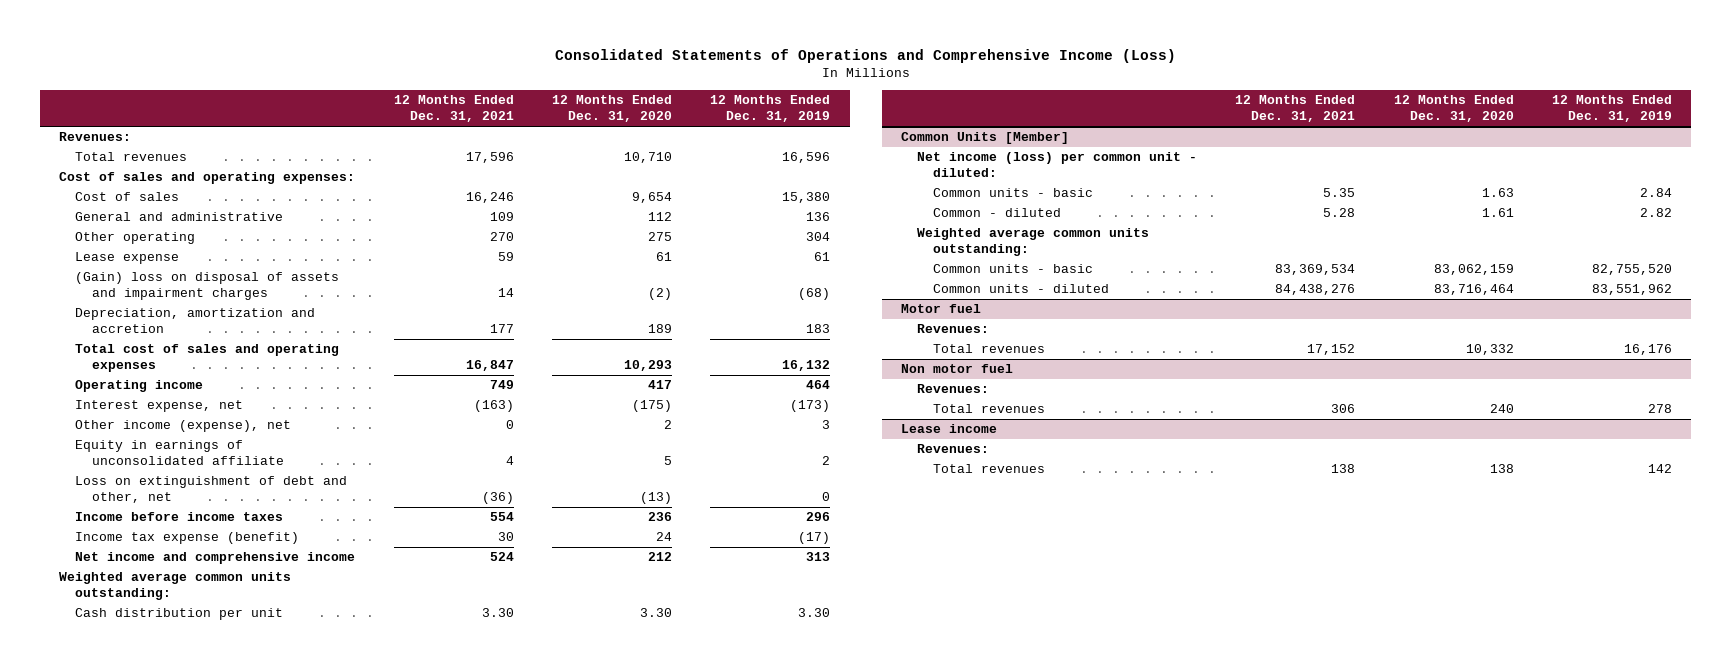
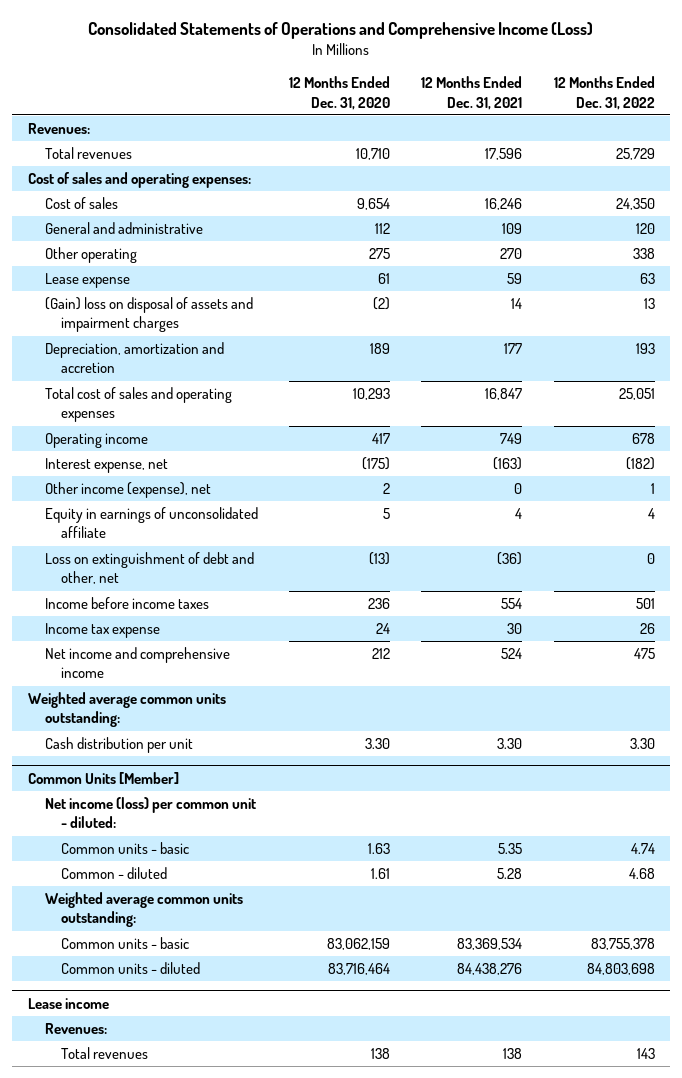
[710,95,831,123] 12 Months Ended Dec. 31, 2019 -> none
none -> [553,76,655,110] 12 Months Ended Dec. 31, 2022
[75,532,300,545] Income tax expense (benefit) -> [44,623,160,639] Income tax expense
[900,304,981,314] Motor fuel -> none
[917,324,990,334] Revenues: -> none
[933,344,1046,354] Total revenues -> none
[900,364,1013,374] Non motor fuel -> none
[917,384,990,394] Revenues: -> none
[933,404,1046,414] Total revenues -> none

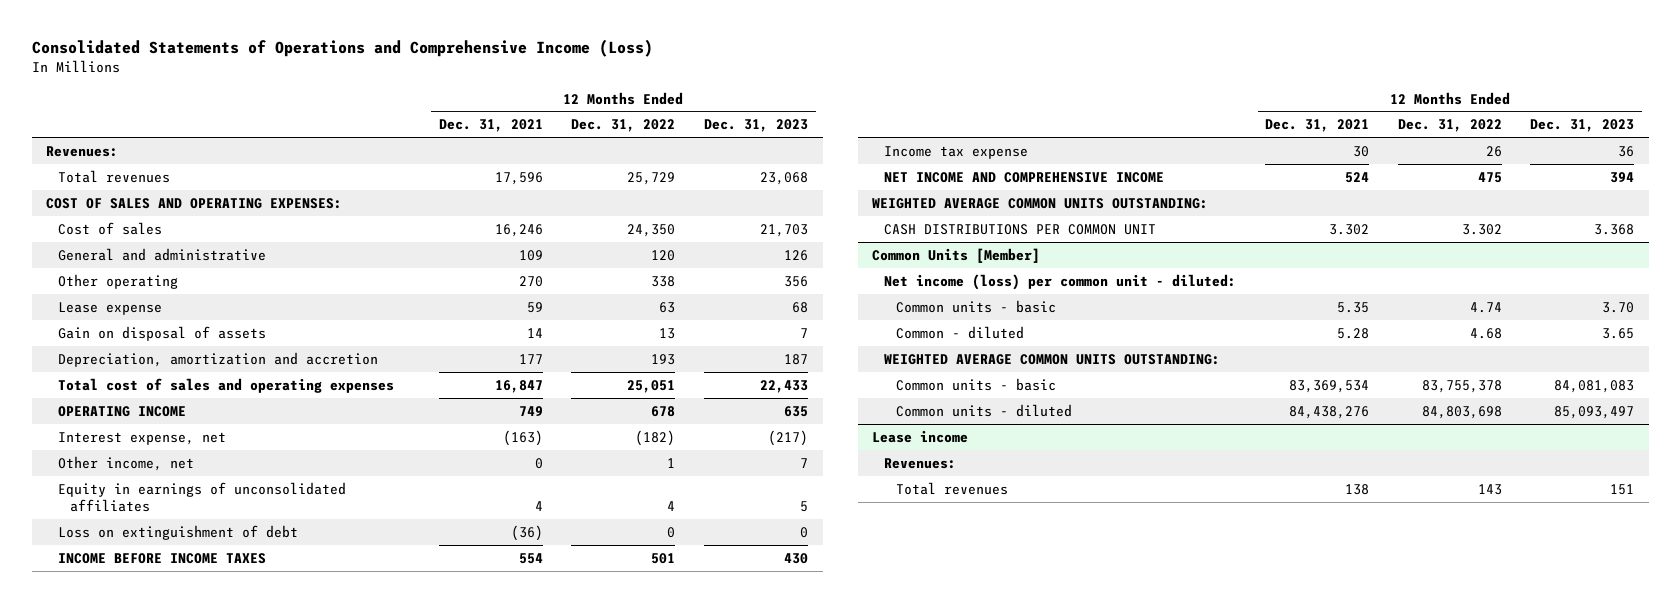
[288,76,390,110] 12 Months Ended Dec. 31, 2020 -> none
none -> [704,119,809,133] Dec. 31, 2023
[27,172,251,189] Cost of sales and operating expenses: -> [45,197,342,209] COST OF SALES AND OPERATING EXPENSES:
[44,297,253,333] (Gain) loss on disposal of assets and impairment charges -> [57,325,266,341] Gain on disposal of assets
[44,433,148,449] Operating income -> [57,405,186,417] OPERATING INCOME
[44,482,211,499] Other income (expense), net -> [57,455,194,471] Other income, net
[44,507,258,539] Equity in earnings of unconsolidated affiliate -> [57,481,346,513] Equity in earnings of unconsolidated affiliates
[44,552,254,585] Loss on extinguishment of debt and other, net -> [57,524,298,540] Loss on extinguishment of debt
[44,597,209,610] Income before income taxes -> [57,552,266,564] INCOME BEFORE INCOME TAXES
[44,647,230,679] Net income and comprehensive income -> [883,171,1164,183] NET INCOME AND COMPREHENSIVE INCOME
[27,692,226,728] Weighted average common units outstanding: -> [872,197,1209,209] WEIGHTED AVERAGE COMMON UNITS OUTSTANDING:
[44,737,193,754] Cash distribution per unit -> [883,223,1156,235] CASH DISTRIBUTIONS PER COMMON UNIT
[497,738,523,750] 3.30 -> [1328,223,1369,235] 3.302
[629,738,655,750] 3.30 -> [1461,223,1502,235] 3.302
[44,892,243,928] Weighted average common units outstanding: -> [883,353,1220,365] WEIGHTED AVERAGE COMMON UNITS OUTSTANDING:

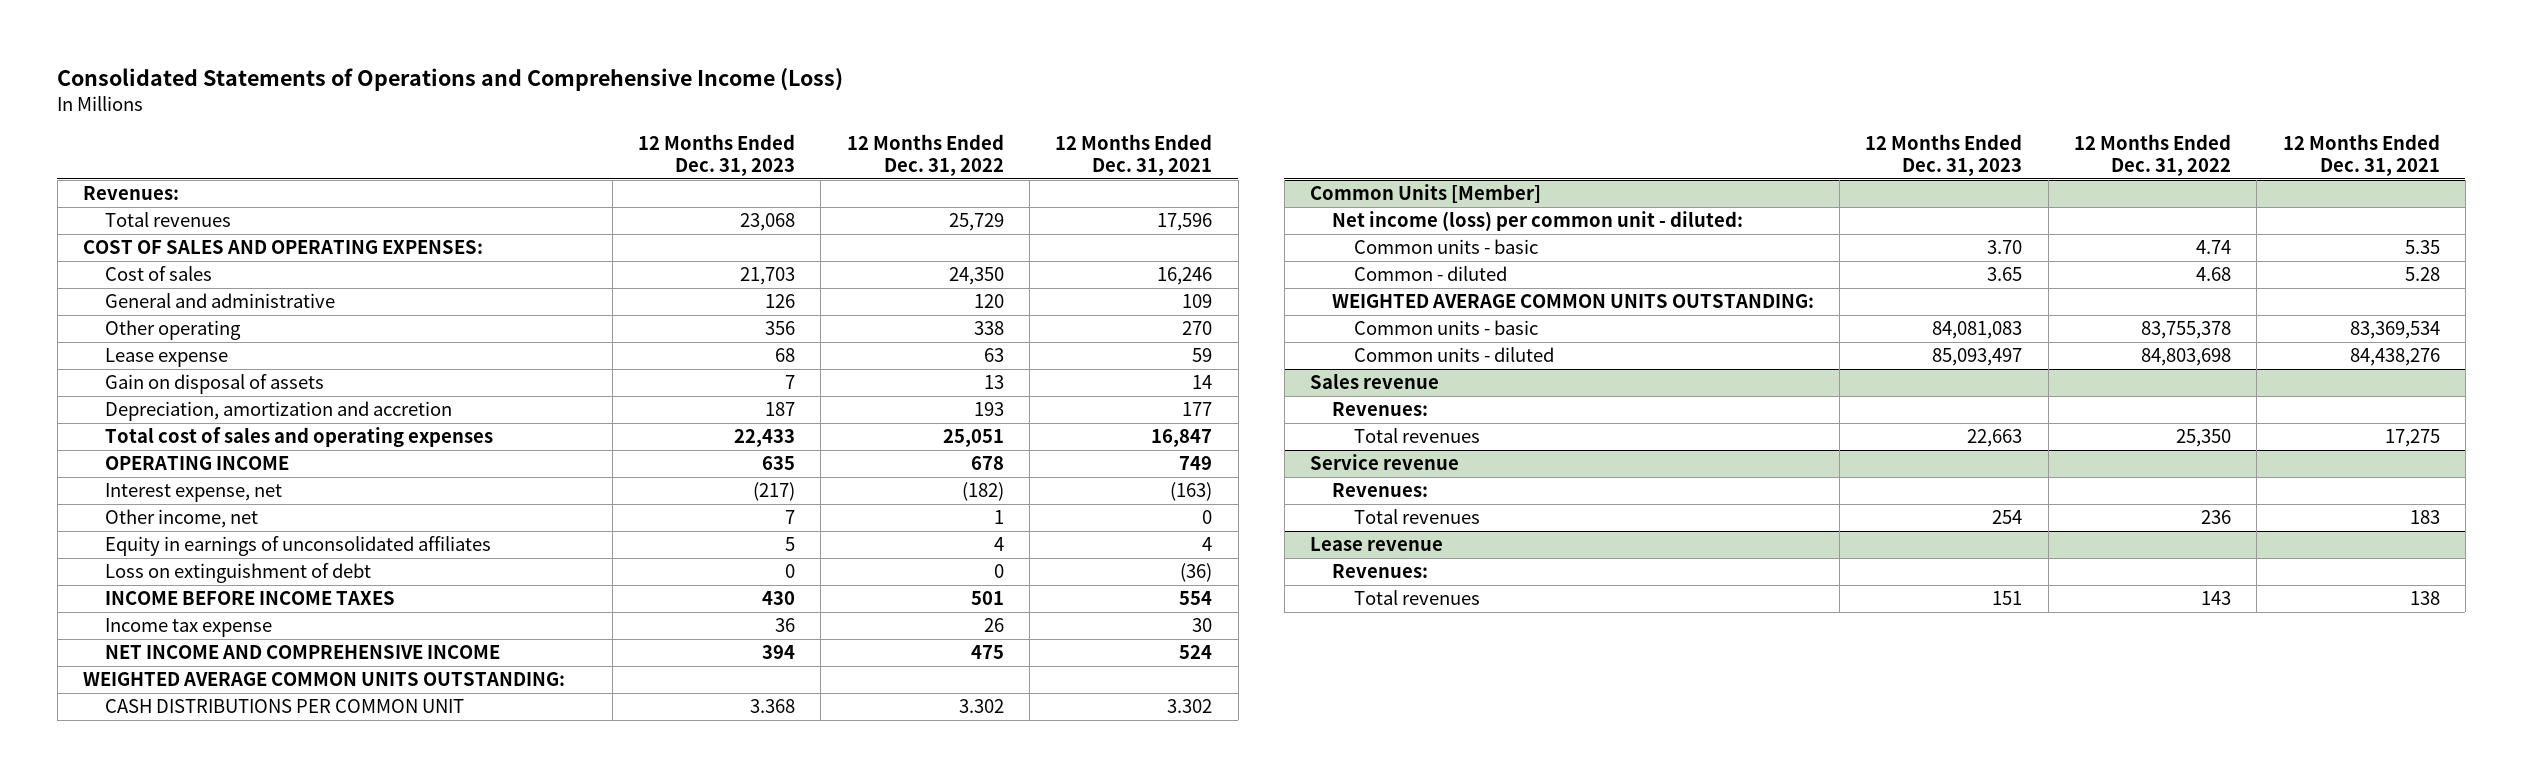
[872,429,969,443] Lease income -> none
none -> [1310,373,1440,390] Sales revenue
none -> [1353,428,1480,444] Total revenues
none -> [1310,454,1460,471] Service revenue
none -> [1331,483,1428,498] Revenues:
none -> [1353,509,1480,525] Total revenues
none -> [1310,537,1444,552] Lease revenue
none -> [1331,564,1428,579] Revenues:

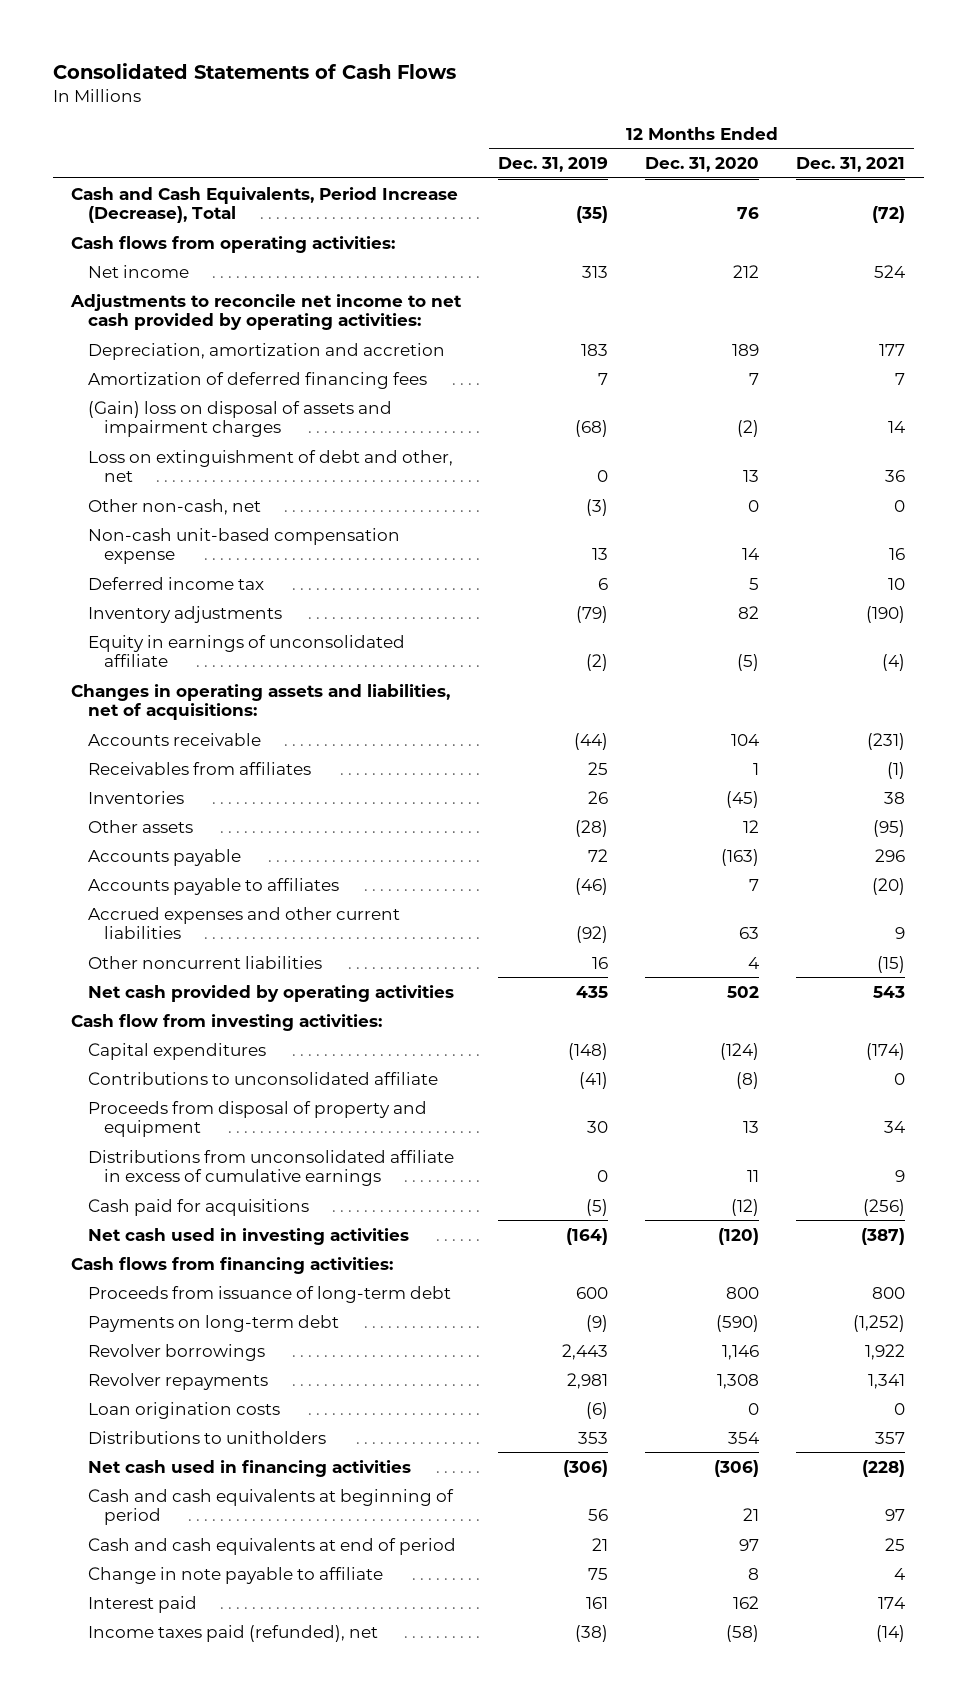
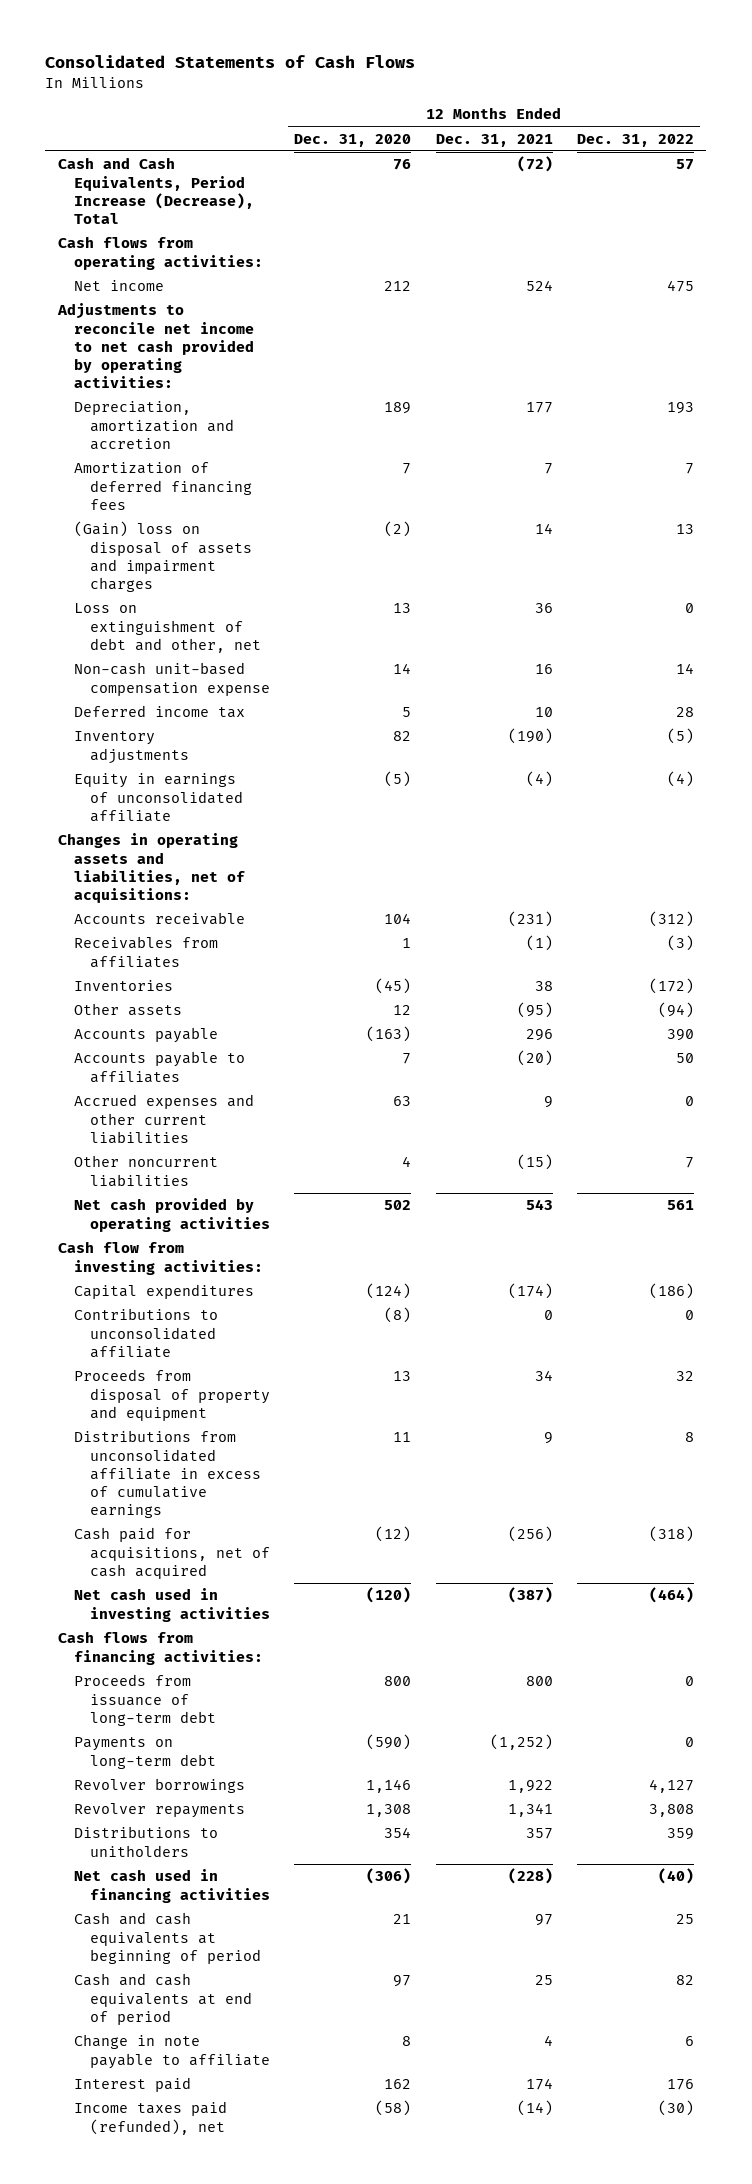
[498,157,609,173] Dec. 31, 2019 -> none
none -> [577,133,695,147] Dec. 31, 2022
[87,498,261,515] Other non-cash, net -> none
[87,1198,309,1216] Cash paid for acquisitions -> [73,1527,270,1579] Cash paid for acquisitions, net of cash acquired
[87,1401,280,1419] Loan origination costs -> none

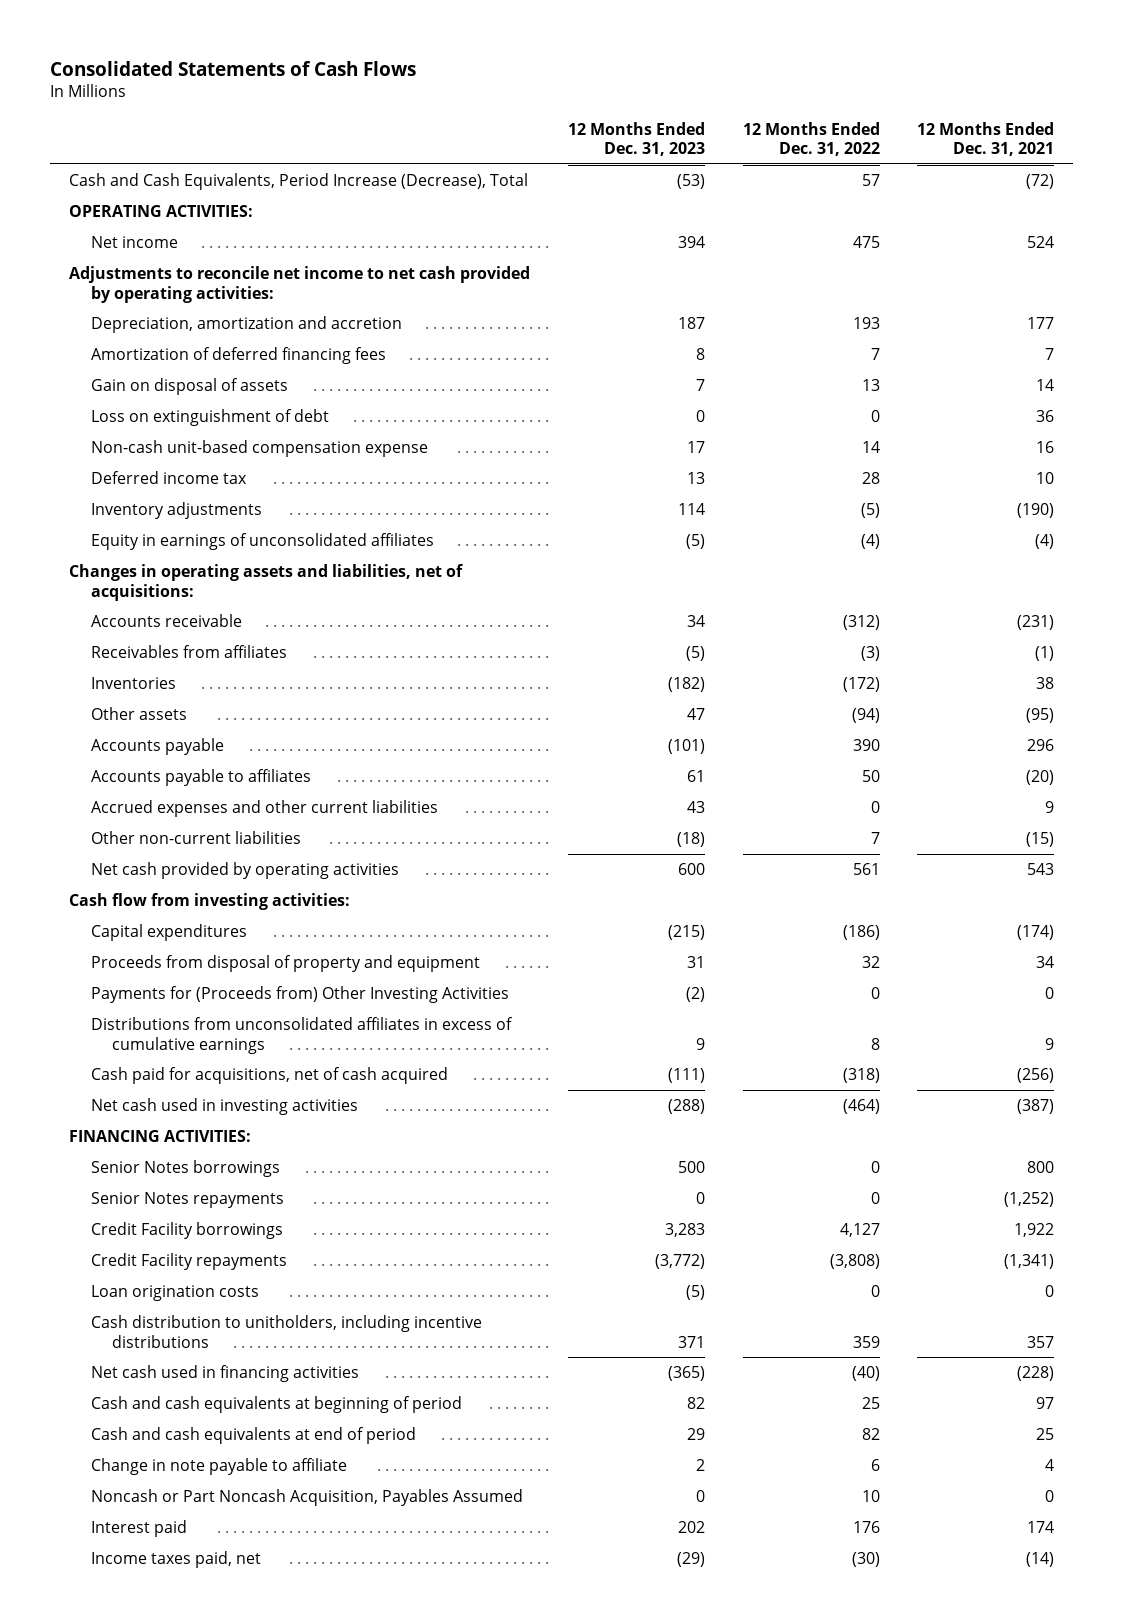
[294,133,412,147] Dec. 31, 2020 -> none
none -> [567,121,705,157] 12 Months Ended Dec. 31, 2023
[57,236,263,270] Cash flows from operating activities: -> [69,205,254,218] OPERATING ACTIVITIES:
[73,521,252,592] (Gain) loss on disposal of assets and impairment charges -> [90,378,288,396] Gain on disposal of assets
[73,603,261,653] Loss on extinguishment of debt and other, net -> [90,409,329,427] Loss on extinguishment of debt
[73,773,243,822] Equity in earnings of unconsolidated affiliate -> [90,533,434,551] Equity in earnings of unconsolidated affiliates
[73,1155,218,1187] Other noncurrent liabilities -> [90,831,301,845] Other non-current liabilities
[73,1308,218,1358] Contributions to unconsolidated affiliate -> none
none -> [90,986,509,1004] Payments for (Proceeds from) Other Investing Activities
[73,1430,261,1519] Distributions from unconsolidated affiliate in excess of cumulative earnings -> [90,1017,513,1054] Distributions from unconsolidated affiliates in excess of cumulative earnings
[57,1631,263,1665] Cash flows from financing activities: -> [69,1130,252,1143] FINANCING ACTIVITIES:
[73,1674,216,1726] Proceeds from issuance of long-term debt -> [90,1160,280,1178] Senior Notes borrowings
[73,1737,216,1769] Payments on long-term debt -> [90,1192,284,1209] Senior Notes repayments
[73,1778,245,1794] Revolver borrowings -> [90,1222,283,1240] Credit Facility borrowings
[73,1803,245,1819] Revolver repayments -> [90,1253,287,1271] Credit Facility repayments
[507,1803,553,1818] 1,341 -> [1004,1254,1055,1270] (1,341)
[649,1804,695,1818] 3,808 -> [829,1254,880,1270] (3,808)
none -> [90,1285,259,1302] Loan origination costs
[73,1826,218,1857] Distributions to unitholders -> [90,1315,482,1348] Cash distribution to unitholders, including incentive distributions
none -> [90,1489,523,1507] Noncash or Part Noncash Acquisition, Payables Assumed
[73,2101,227,2135] Income taxes paid (refunded), net -> [90,1551,261,1569] Income taxes paid, net

